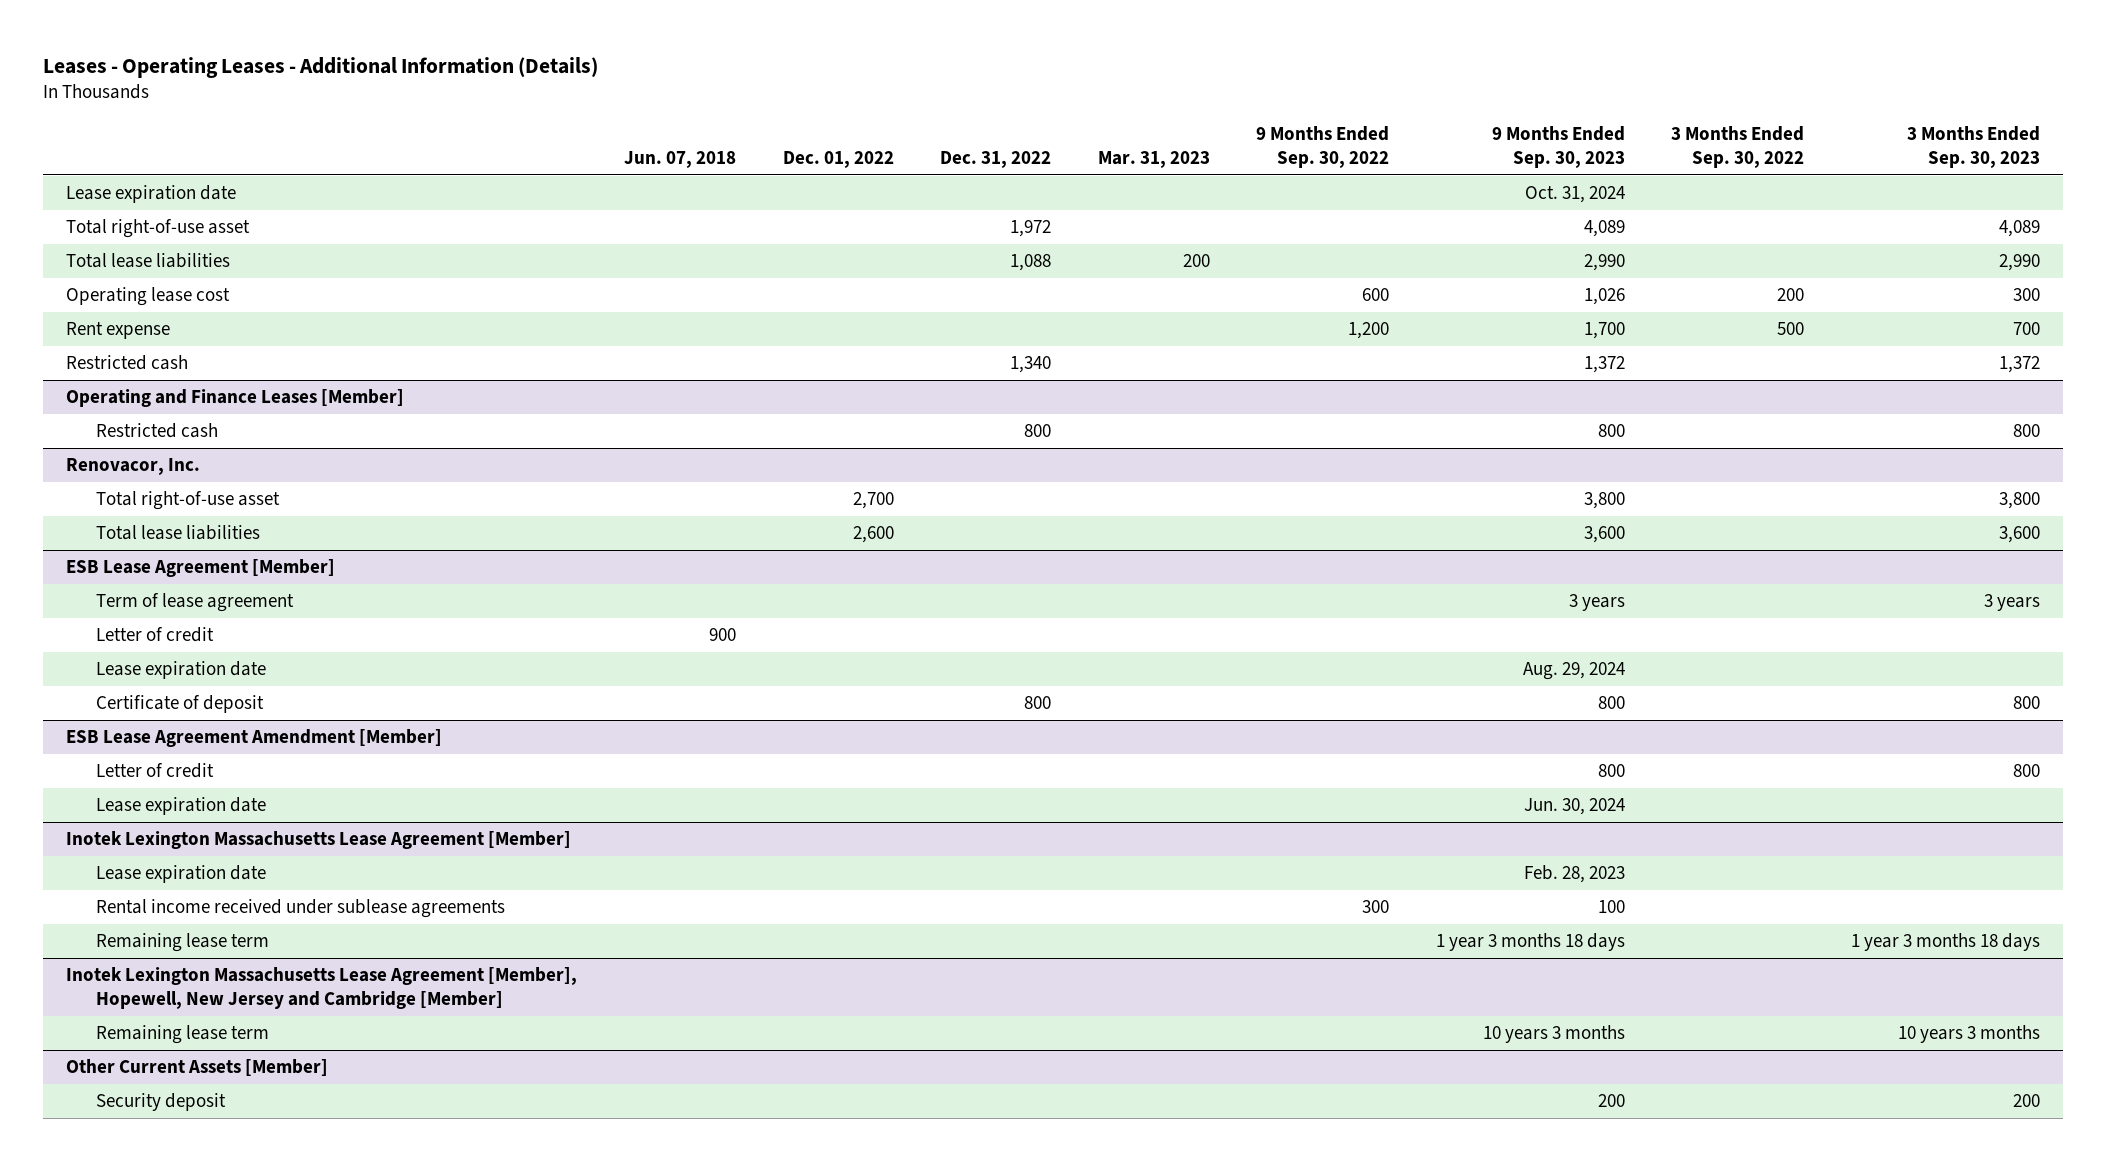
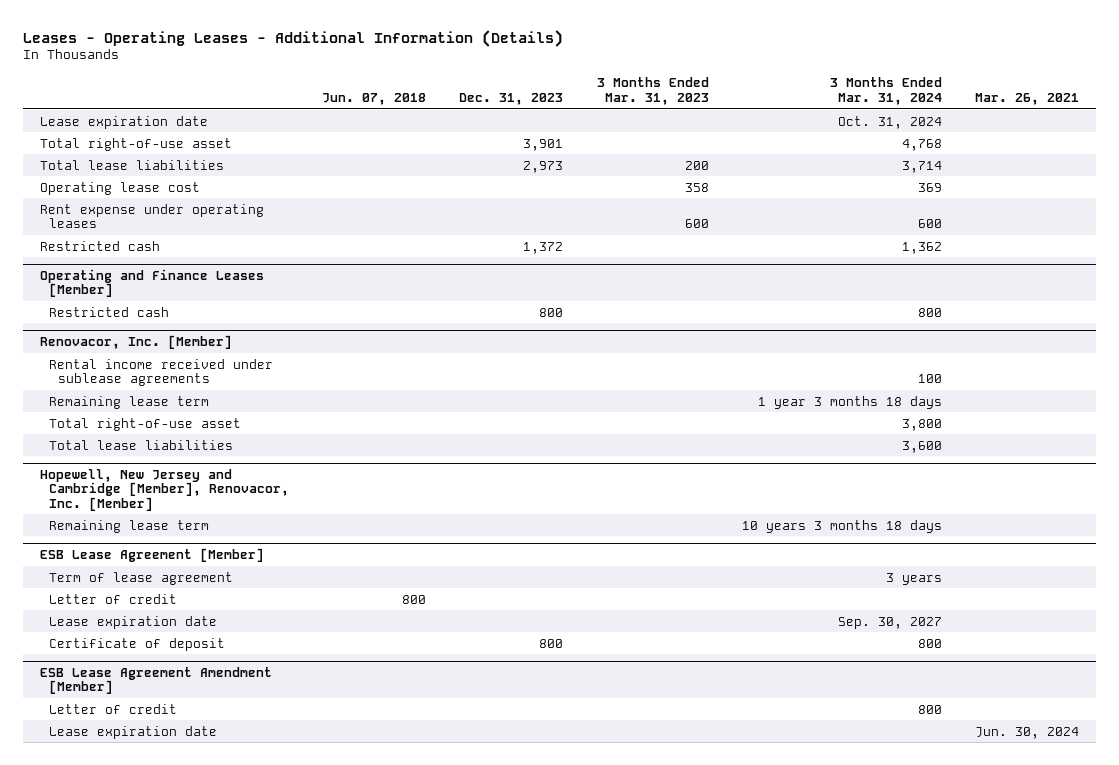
[782,151,894,169] Dec. 01, 2022 -> none
[940,151,1052,169] Dec. 31, 2022 -> none
[1097,151,1210,169] Mar. 31, 2023 -> none
[1256,126,1390,169] 9 Months Ended Sep. 30, 2022 -> none
[1491,126,1625,169] 9 Months Ended Sep. 30, 2023 -> none
[1671,126,1805,169] 3 Months Ended Sep. 30, 2022 -> none
[1906,126,2040,169] 3 Months Ended Sep. 30, 2023 -> none
none -> [459,92,564,105] Dec. 31, 2023
none -> [596,77,709,105] 3 Months Ended Mar. 31, 2023
none -> [830,77,943,105] 3 Months Ended Mar. 31, 2024
none -> [975,92,1080,105] Mar. 26, 2021
[66,322,171,340] Rent expense -> [39,203,264,228] Rent expense under operating leases
[66,458,201,476] Renovacor, Inc. -> [39,334,232,349] Renovacor, Inc. [Member]
none -> [48,358,273,386] Rental income received under sublease agreements
none -> [48,395,209,409] Remaining lease term
none -> [39,468,289,511] Hopewell, New Jersey and Cambridge [Member], Renovacor, Inc. [Member]
none -> [48,519,209,533] Remaining lease term
[708,628,736,642] 900 -> [402,594,427,604] 800
[66,831,572,850] Inotek Lexington Massachusetts Lease Agreement [Member] -> none
[96,865,267,884] Lease expiration date -> none
[96,899,506,919] Rental income received under sublease agreements -> none
[96,933,270,953] Remaining lease term -> none
[66,967,578,1010] Inotek Lexington Massachusetts Lease Agreement [Member], Hopewell, New Jersey and Cambridge [Member] -> none
[96,1025,270,1045] Remaining lease term -> none
[66,1059,329,1077] Other Current Assets [Member] -> none
[96,1093,227,1112] Security deposit -> none

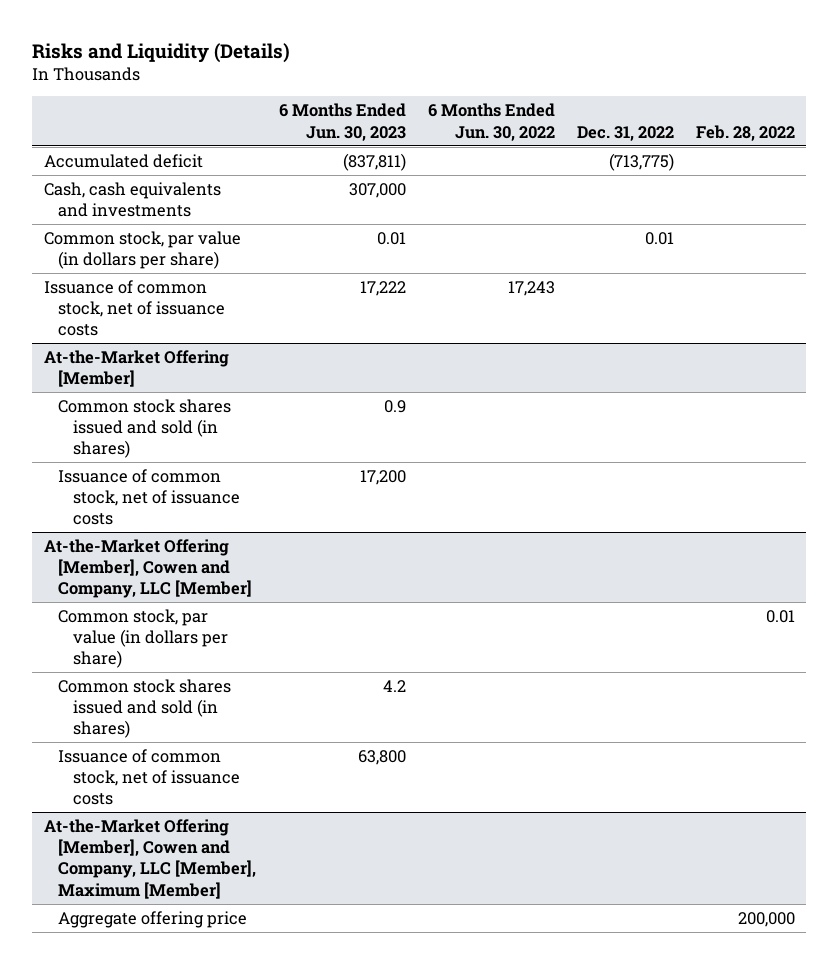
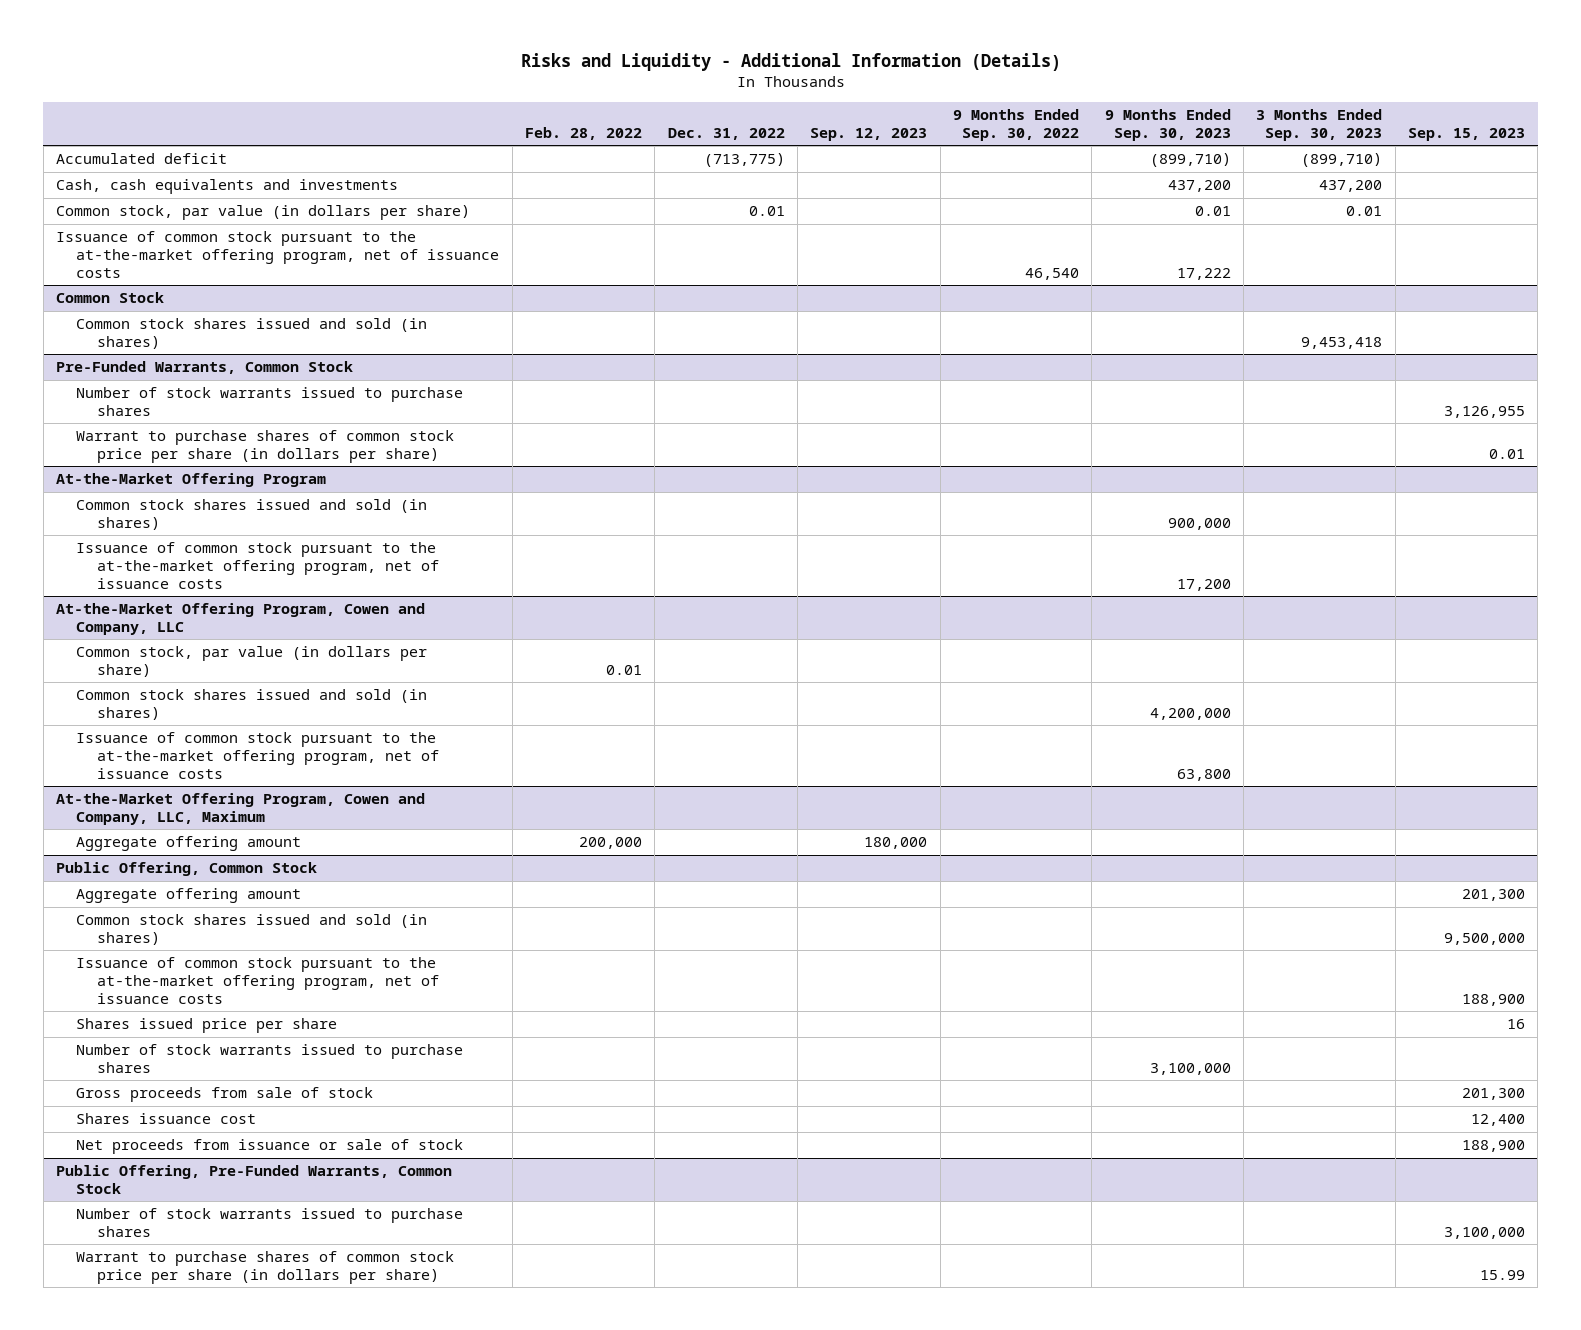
[32,42,291,63] Risks and Liquidity (Details) -> [520,52,1061,71] Risks and Liquidity - Additional Information (Details)
[278,103,406,141] 6 Months Ended Jun. 30, 2023 -> none
[427,103,555,141] 6 Months Ended Jun. 30, 2022 -> none
none -> [810,127,928,141] Sep. 12, 2023
none -> [953,109,1080,141] 9 Months Ended Sep. 30, 2022
none -> [1104,109,1231,141] 9 Months Ended Sep. 30, 2023
none -> [1256,109,1383,141] 3 Months Ended Sep. 30, 2023
none -> [1408,127,1526,141] Sep. 15, 2023
[43,279,226,337] Issuance of common stock, net of issuance costs -> [56,231,500,279] Issuance of common stock pursuant to the at-the-market offering program, net of issuance costs
none -> [56,292,165,304] Common Stock
none -> [76,318,428,350] Common stock shares issued and sold (in shares)
none -> [56,361,354,375] Pre-Funded Warrants, Common Stock
none -> [76,387,464,417] Number of stock warrants issued to purchase shares
none -> [76,430,455,464] Warrant to purchase shares of common stock price per share (in dollars per share)
[43,349,229,388] At-the-Market Offering [Member] -> [56,473,327,488] At-the-Market Offering Program
[58,468,241,526] Issuance of common stock, net of issuance costs -> [76,542,439,590] Issuance of common stock pursuant to the at-the-market offering program, net of issuance costs
[43,538,253,599] At-the-Market Offering [Member], Cowen and Company, LLC [Member] -> [56,603,426,636] At-the-Market Offering Program, Cowen and Company, LLC
[58,748,241,806] Issuance of common stock, net of issuance costs -> [76,732,439,780] Issuance of common stock pursuant to the at-the-market offering program, net of issuance costs
[43,818,257,899] At-the-Market Offering [Member], Cowen and Company, LLC [Member], Maximum [Member] -> [56,793,426,826] At-the-Market Offering Program, Cowen and Company, LLC, Maximum
[58,910,248,928] Aggregate offering price -> [76,836,302,852] Aggregate offering amount
none -> [56,862,318,877] Public Offering, Common Stock
none -> [76,888,302,904] Aggregate offering amount
none -> [76,914,428,946] Common stock shares issued and sold (in shares)
none -> [76,957,439,1005] Issuance of common stock pursuant to the at-the-market offering program, net of issuance costs
none -> [76,1018,338,1034] Shares issued price per share
none -> [76,1044,464,1074] Number of stock warrants issued to purchase shares
none -> [76,1087,374,1103] Gross proceeds from sale of stock
none -> [76,1113,257,1125] Shares issuance cost
none -> [76,1139,464,1155] Net proceeds from issuance or sale of stock
none -> [56,1165,453,1195] Public Offering, Pre-Funded Warrants, Common Stock
none -> [76,1208,464,1238] Number of stock warrants issued to purchase shares
none -> [76,1251,455,1285] Warrant to purchase shares of common stock price per share (in dollars per share)

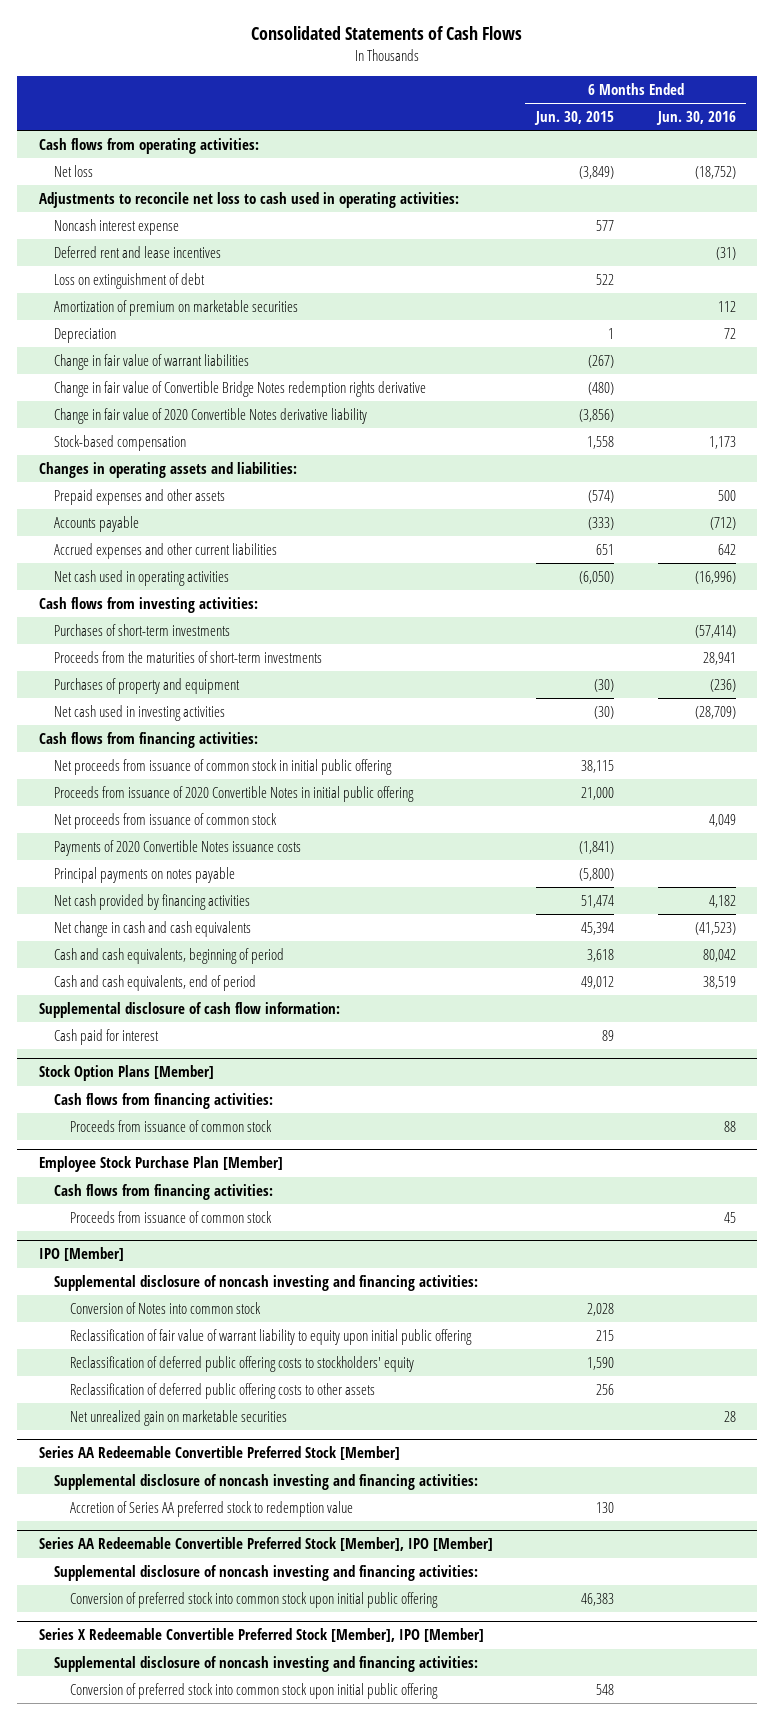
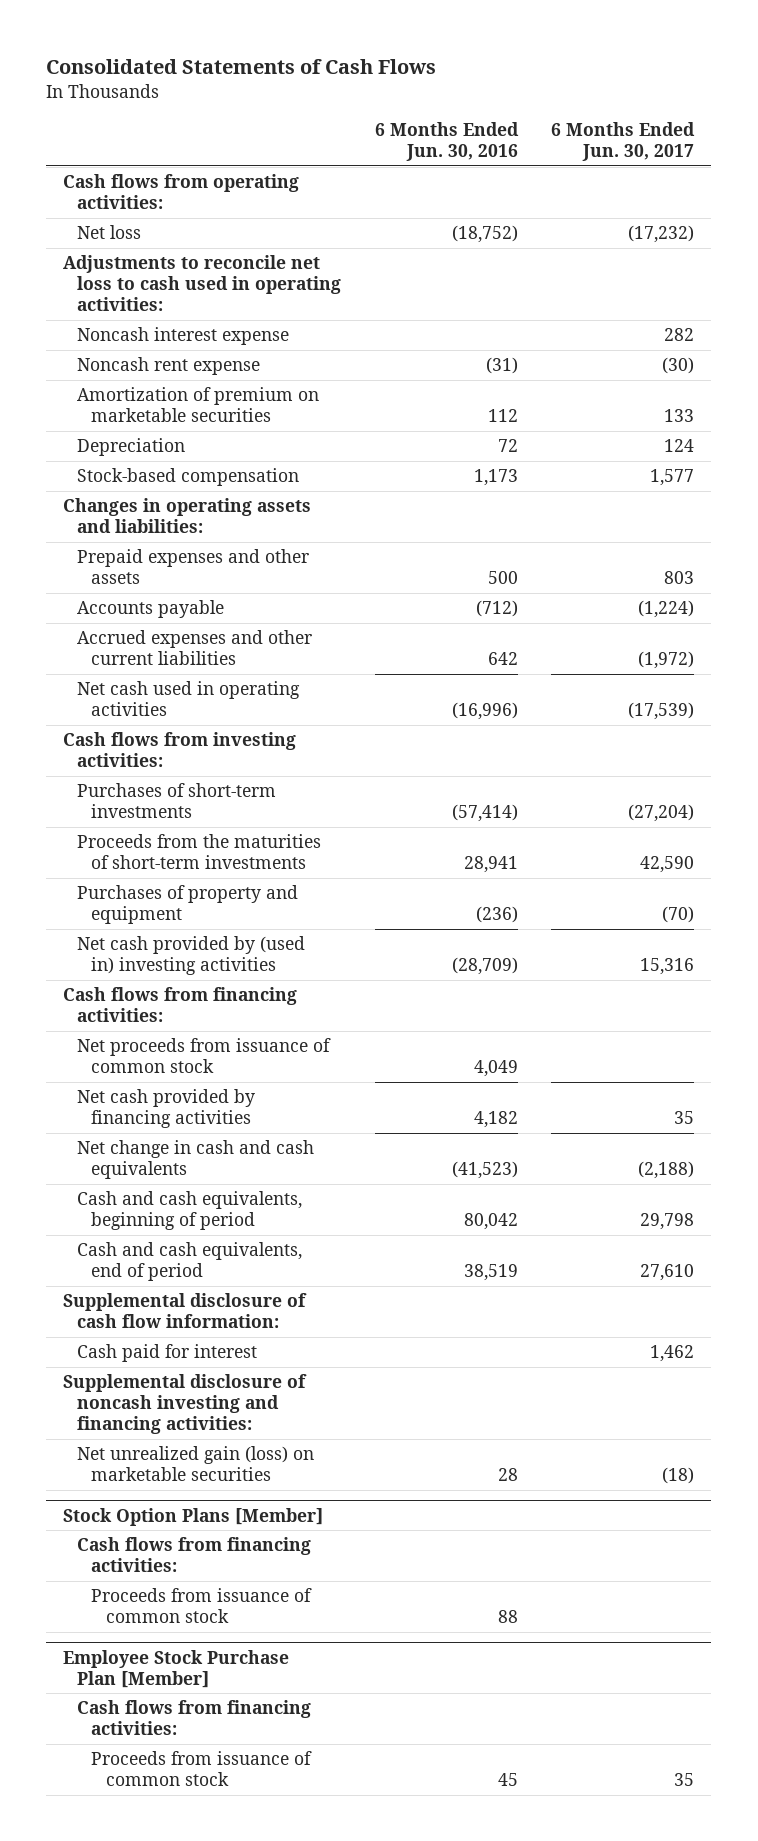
[534,111,615,126] Jun. 30, 2015 -> none
none -> [551,122,696,162] 6 Months Ended Jun. 30, 2017
[54,245,222,258] Deferred rent and lease incentives -> none
[54,272,206,289] Loss on extinguishment of debt -> none
none -> [77,357,261,376] Noncash rent expense
[54,353,250,370] Change in fair value of warrant liabilities -> none
[54,380,427,397] Change in fair value of Convertible Bridge Notes redemption rights derivative -> none
[54,407,368,424] Change in fair value of 2020 Convertible Notes derivative liability -> none
[54,704,226,721] Net cash used in investing activities -> [77,936,306,976] Net cash provided by (used in) investing activities
[54,758,393,775] Net proceeds from issuance of common stock in initial public offering -> none
[54,785,415,802] Proceeds from issuance of 2020 Convertible Notes in initial public offering -> none
[54,839,302,856] Payments of 2020 Convertible Notes issuance costs -> none
[54,866,236,883] Principal payments on notes payable -> none
none -> [63,1374,308,1435] Supplemental disclosure of noncash investing and financing activities:
none -> [77,1446,315,1482] Net unrealized gain (loss) on marketable securities
[38,1247,124,1262] IPO [Member] -> none
[54,1274,479,1291] Supplemental disclosure of noncash investing and financing activities: -> none
[69,1301,261,1314] Conversion of Notes into common stock -> none
[69,1328,472,1345] Reclassification of fair value of warrant liability to equity upon initial public offering -> none
[69,1355,414,1372] Reclassification of deferred public offering costs to stockholders' equity -> none
[69,1382,375,1399] Reclassification of deferred public offering costs to other assets -> none
[69,1409,287,1426] Net unrealized gain on marketable securities -> none
[38,1446,400,1461] Series AA Redeemable Convertible Preferred Stock [Member] -> none
[54,1473,479,1490] Supplemental disclosure of noncash investing and financing activities: -> none
[69,1500,353,1517] Accretion of Series AA preferred stock to redemption value -> none
[38,1537,493,1552] Series AA Redeemable Convertible Preferred Stock [Member], IPO [Member] -> none
[54,1564,479,1581] Supplemental disclosure of noncash investing and financing activities: -> none
[69,1591,438,1608] Conversion of preferred stock into common stock upon initial public offering -> none
[38,1628,484,1643] Series X Redeemable Convertible Preferred Stock [Member], IPO [Member] -> none
[54,1655,479,1672] Supplemental disclosure of noncash investing and financing activities: -> none
[69,1682,438,1699] Conversion of preferred stock into common stock upon initial public offering -> none

